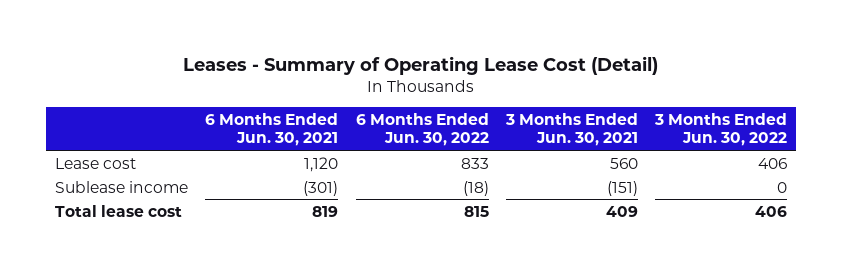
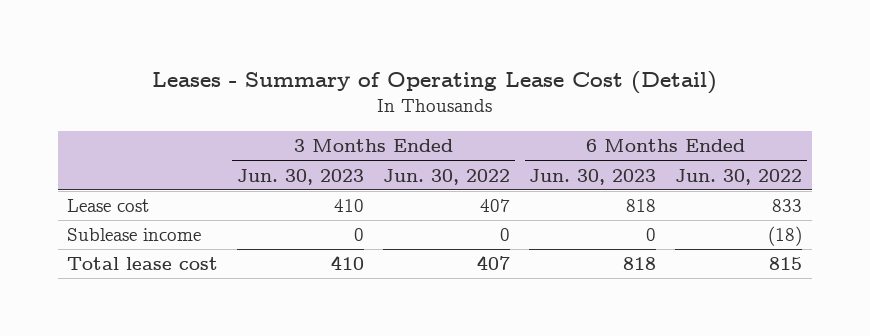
[205,113,339,147] 6 Months Ended Jun. 30, 2021 -> none
[505,113,639,147] 3 Months Ended Jun. 30, 2021 -> none
none -> [237,168,365,185] Jun. 30, 2023
none -> [529,168,657,185] Jun. 30, 2023
[758,157,788,169] 406 -> [480,199,511,213] 407
[755,205,788,217] 406 -> [477,255,511,271] 407

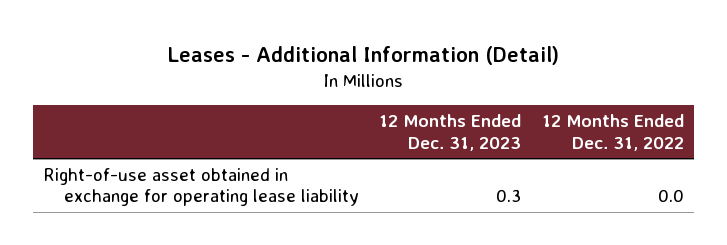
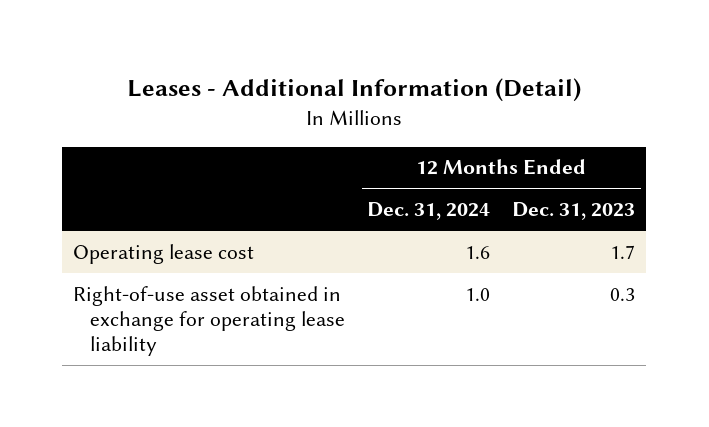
[541,114,684,151] 12 Months Ended Dec. 31, 2022 -> none
none -> [367,202,491,221] Dec. 31, 2024
none -> [73,243,255,264] Operating lease cost

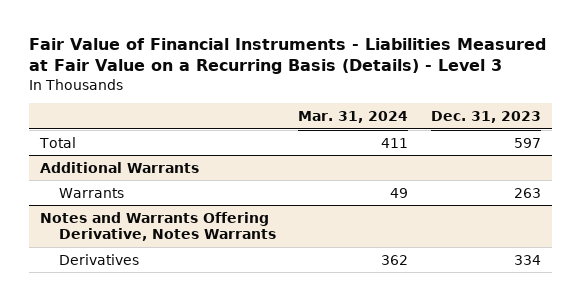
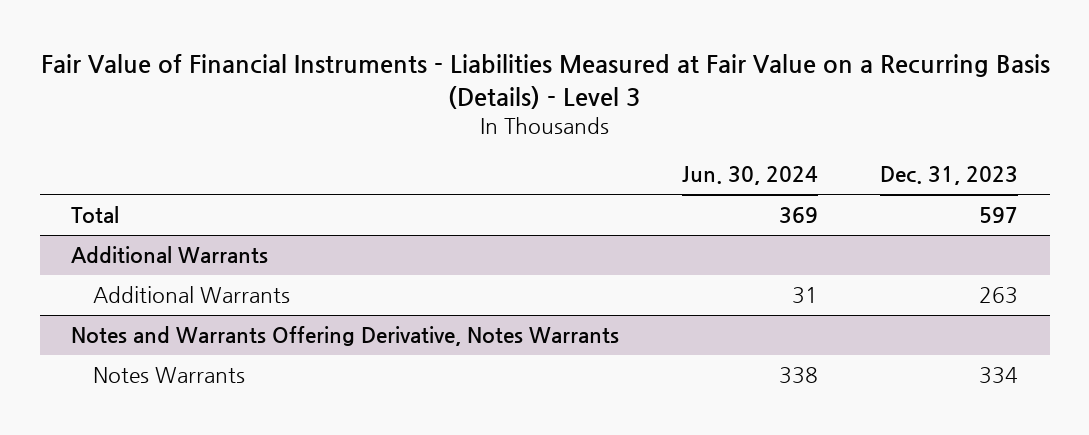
[298,110,409,123] Mar. 31, 2024 -> none
none -> [681,166,818,186] Jun. 30, 2024
[59,187,125,198] Warrants -> [92,286,290,304] Additional Warrants
[59,253,140,265] Derivatives -> [92,367,245,384] Notes Warrants

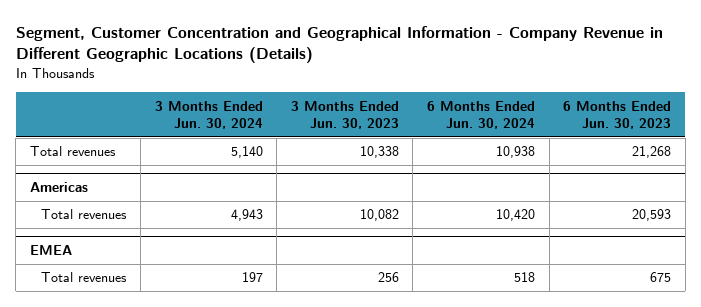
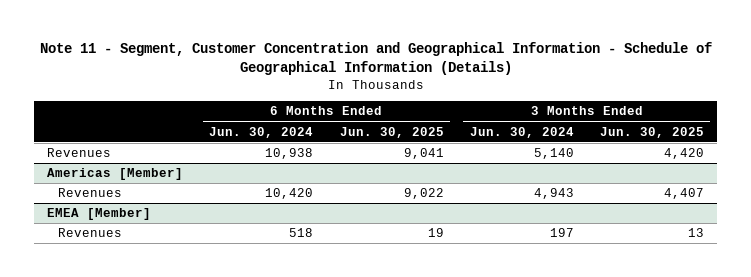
[15,25,663,64] Segment, Customer Concentration and Geographical Information - Company Revenue in Different Geographic Locations (Details) -> [39,42,712,76] Note 11 - Segment, Customer Concentration and Geographical Information - Schedule of Geographical Information (Details)
[290,100,399,130] 3 Months Ended Jun. 30, 2023 -> none
[563,100,672,130] 6 Months Ended Jun. 30, 2023 -> none
none -> [339,126,444,138] Jun. 30, 2025
none -> [599,126,704,138] Jun. 30, 2025
[29,146,116,157] Total revenues -> [47,148,112,158] Revenues
[29,182,88,193] Americas -> [47,168,184,181] Americas [Member]
[41,209,128,220] Total revenues -> [58,188,123,198] Revenues
[29,245,72,256] EMEA -> [47,208,152,221] EMEA [Member]
[41,272,128,283] Total revenues -> [58,228,123,238] Revenues

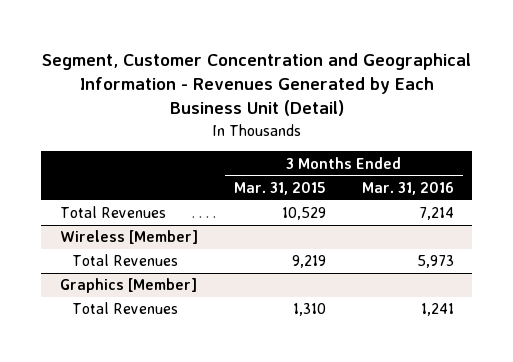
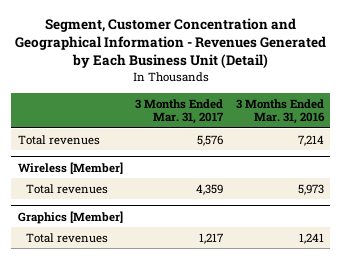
[233,182,326,196] Mar. 31, 2015 -> none
none -> [135,98,225,125] 3 Months Ended Mar. 31, 2017
[59,206,166,219] Total Revenues -> [17,134,100,145] Total revenues
[71,254,178,267] Total Revenues -> [26,183,109,194] Total revenues
[71,302,178,315] Total Revenues -> [26,232,109,243] Total revenues

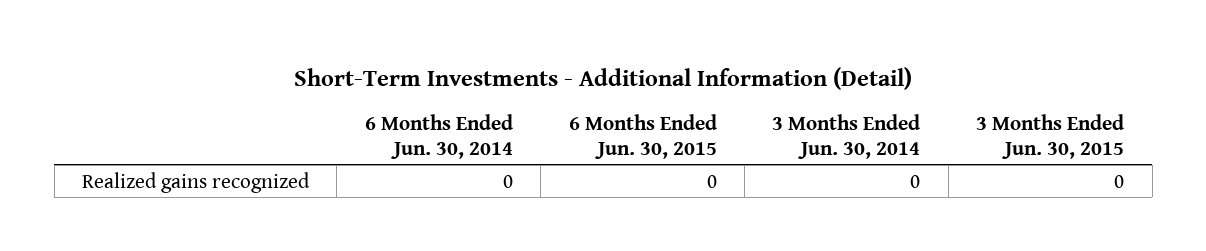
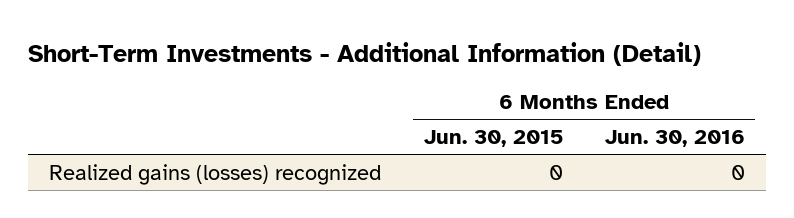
[364,113,513,159] 6 Months Ended Jun. 30, 2014 -> none
[772,113,921,159] 3 Months Ended Jun. 30, 2014 -> none
[976,113,1125,159] 3 Months Ended Jun. 30, 2015 -> none
none -> [604,130,745,148] Jun. 30, 2016
[81,171,310,193] Realized gains recognized -> [49,164,382,186] Realized gains (losses) recognized

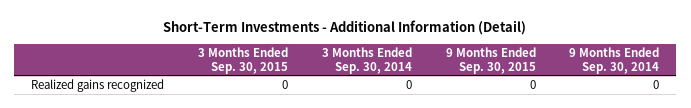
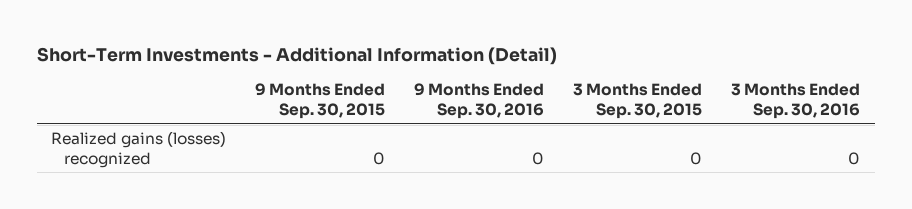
[321,46,412,74] 3 Months Ended Sep. 30, 2014 -> none
[569,46,660,74] 9 Months Ended Sep. 30, 2014 -> none
none -> [414,83,545,120] 9 Months Ended Sep. 30, 2016
none -> [731,83,861,120] 3 Months Ended Sep. 30, 2016
[31,79,165,93] Realized gains recognized -> [51,131,227,169] Realized gains (losses) recognized

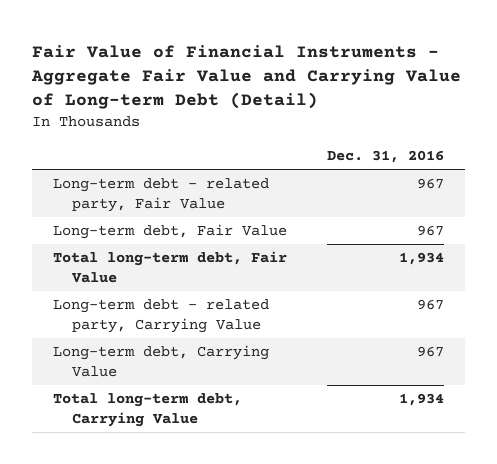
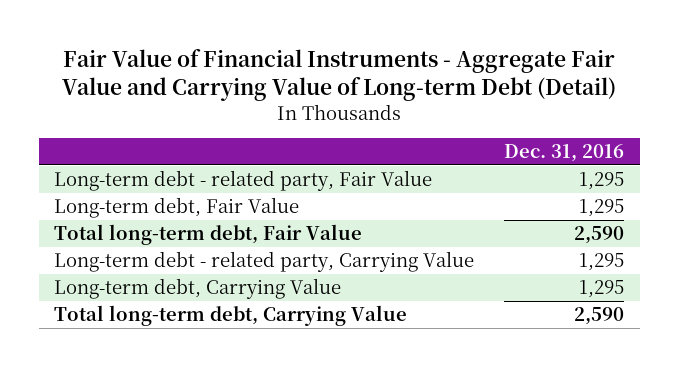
[417,178,445,190] 967 -> [579,171,625,190] 1,295
[417,225,445,237] 967 -> [579,198,625,217] 1,295
[399,252,445,266] 1,934 -> [574,225,625,244] 2,590
[417,299,445,311] 967 -> [579,252,625,271] 1,295
[417,346,445,358] 967 -> [579,279,625,298] 1,295
[399,393,445,407] 1,934 -> [574,306,625,325] 2,590

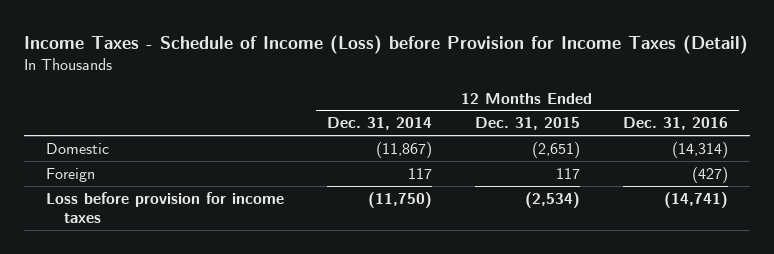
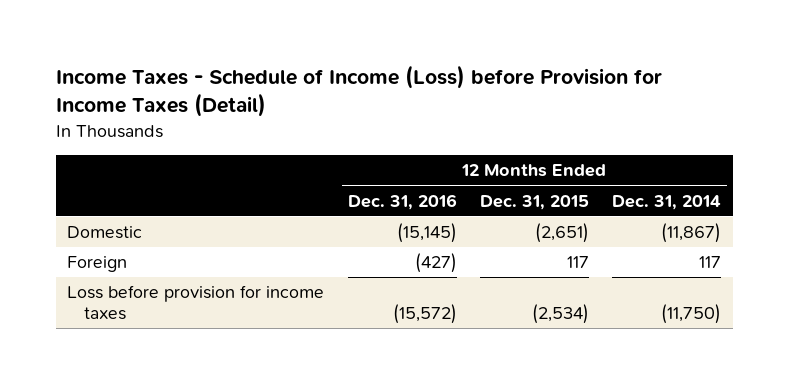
[672,141,729,158] (14,314) -> [396,223,457,244] (15,145)
[664,191,729,208] (14,741) -> [392,304,457,325] (15,572)

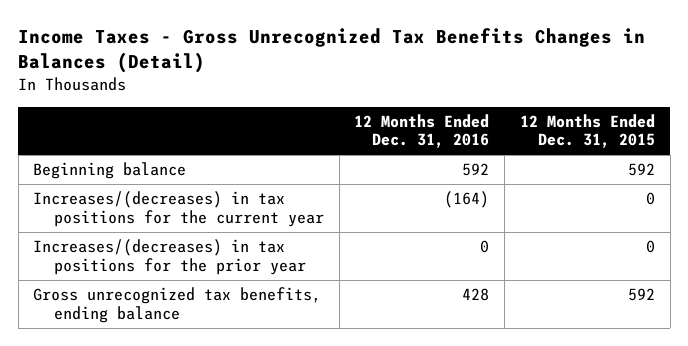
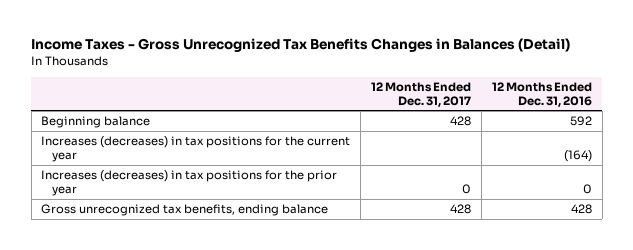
[519,113,655,149] 12 Months Ended Dec. 31, 2015 -> none
none -> [371,81,472,107] 12 Months Ended Dec. 31, 2017
[33,191,324,227] Increases/(decreases) in tax positions for the current year -> [41,136,351,163] Increases (decreases) in tax positions for the current year
[33,239,306,275] Increases/(decreases) in tax positions for the prior year -> [41,170,338,197] Increases (decreases) in tax positions for the prior year

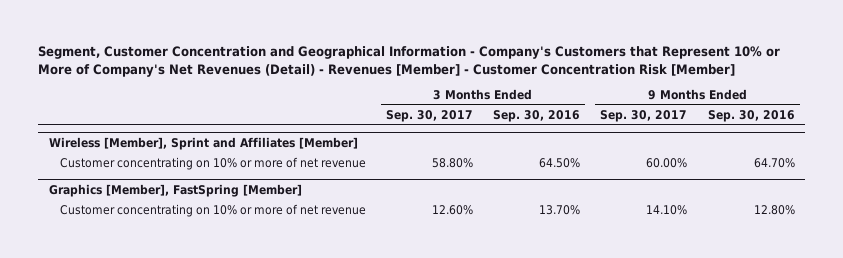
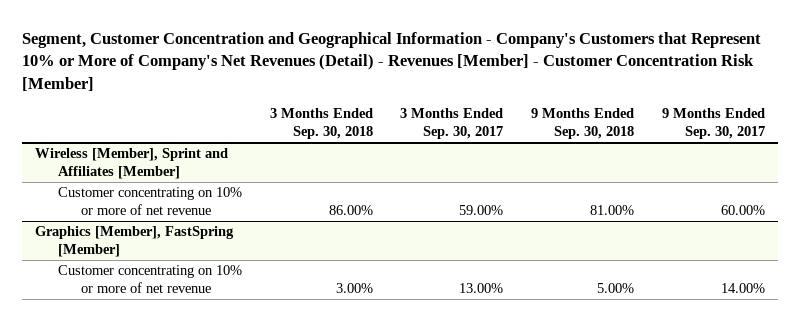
[493,109,581,122] Sep. 30, 2016 -> none
[707,109,795,122] Sep. 30, 2016 -> none
none -> [269,108,373,140] 3 Months Ended Sep. 30, 2018
none -> [531,108,635,140] 9 Months Ended Sep. 30, 2018
[432,158,474,169] 58.80% -> [459,205,504,216] 59.00%
[432,205,474,216] 12.60% -> [459,283,504,294] 13.00%
[646,205,688,216] 14.10% -> [720,283,765,294] 14.00%

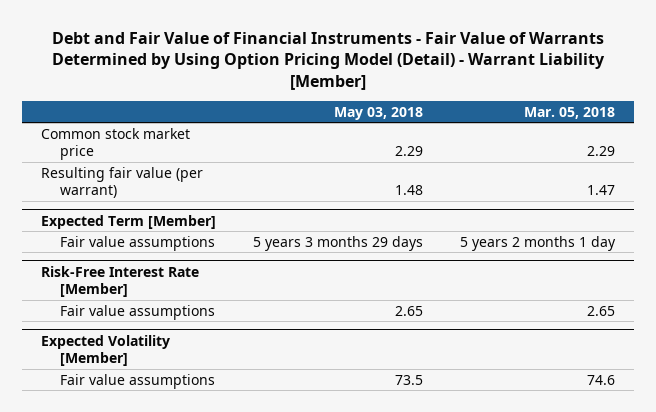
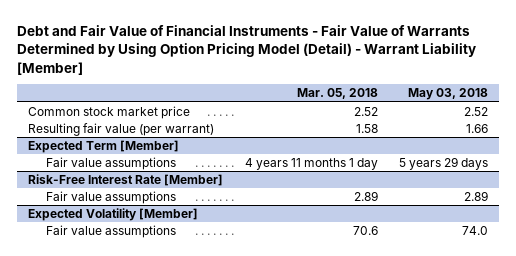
[394,146,423,157] 2.29 -> [464,107,489,117] 2.52
[586,146,615,157] 2.29 -> [353,107,378,117] 2.52
[394,185,423,196] 1.48 -> [466,124,489,134] 1.66
[586,185,615,196] 1.47 -> [355,124,378,134] 1.58
[252,235,423,251] 5 years 3 months 29 days -> [399,157,489,171] 5 years 29 days
[459,235,616,251] 5 years 2 months 1 day -> [244,158,378,171] 4 years 11 months 1 day
[394,305,423,316] 2.65 -> [464,191,489,202] 2.89
[586,305,615,316] 2.65 -> [353,191,378,202] 2.89
[394,374,423,385] 73.5 -> [462,226,489,236] 74.0
[586,374,615,385] 74.6 -> [352,226,378,236] 70.6

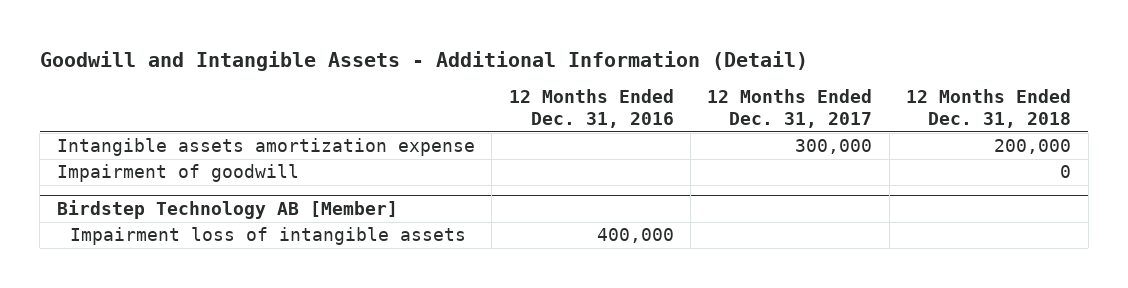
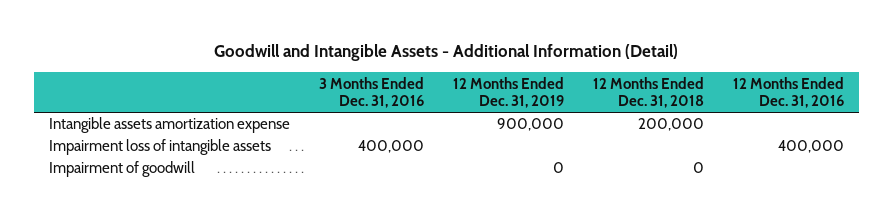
[707,89,873,128] 12 Months Ended Dec. 31, 2017 -> none
none -> [318,76,424,109] 3 Months Ended Dec. 31, 2016
none -> [452,76,564,109] 12 Months Ended Dec. 31, 2019
[56,200,398,220] Birdstep Technology AB [Member] -> none
[56,164,299,183] Impairment of goodwill -> [48,161,195,178] Impairment of goodwill

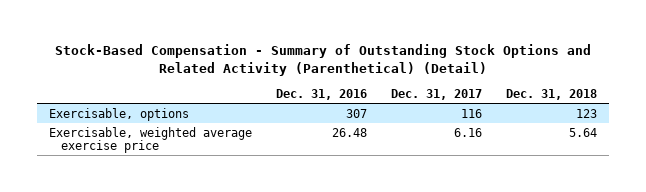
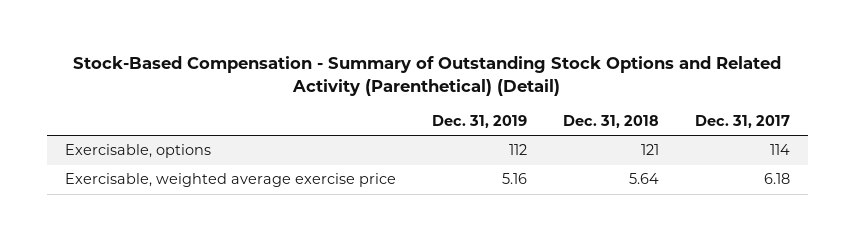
[276,88,368,100] Dec. 31, 2016 -> none
none -> [431,114,527,128] Dec. 31, 2019
[460,108,482,118] 116 -> [769,144,790,156] 114
[575,108,597,118] 123 -> [640,144,659,156] 121
[453,127,482,137] 6.16 -> [763,173,790,185] 6.18

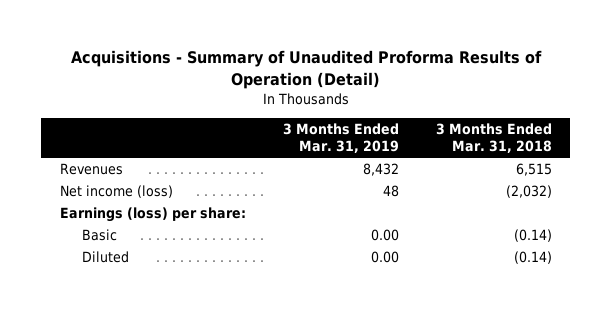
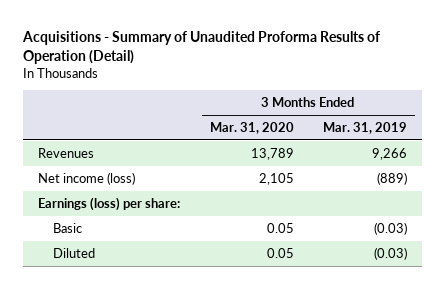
[435,123,552,154] 3 Months Ended Mar. 31, 2018 -> none
none -> [209,121,294,134] Mar. 31, 2020
[362,163,399,177] 8,432 -> [372,147,408,160] 9,266
[382,185,399,198] 48 -> [377,171,408,185] (889)
[370,229,399,242] 0.00 -> [374,221,408,235] (0.03)
[370,251,399,264] 0.00 -> [374,246,408,260] (0.03)

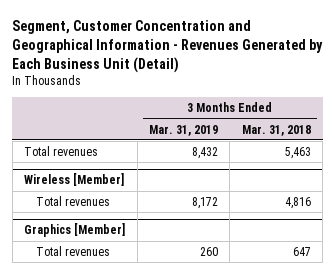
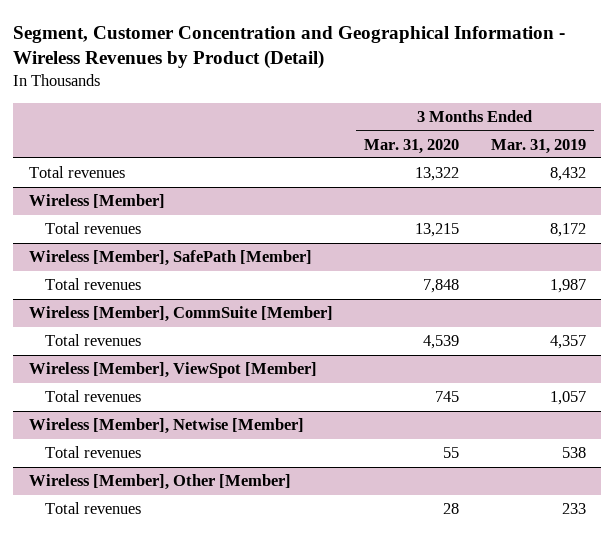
[12,20,324,73] Segment, Customer Concentration and Geographical Information - Revenues Generated by Each Business Unit (Detail) -> [13,25,566,70] Segment, Customer Concentration and Geographical Information - Wireless Revenues by Product (Detail)
[241,124,311,136] Mar. 31, 2018 -> none
none -> [364,138,460,154] Mar. 31, 2020
[24,223,126,238] Graphics [Member] -> none
none -> [28,250,312,267] Wireless [Member], SafePath [Member]
[200,246,219,256] 260 -> [549,279,586,294] 1,987
none -> [28,306,333,323] Wireless [Member], CommSuite [Member]
none -> [45,334,142,347] Total revenues
none -> [28,362,317,379] Wireless [Member], ViewSpot [Member]
none -> [45,390,142,403] Total revenues
none -> [28,418,304,435] Wireless [Member], Netwise [Member]
none -> [45,446,142,459] Total revenues
none -> [28,474,291,491] Wireless [Member], Other [Member]
none -> [45,502,142,515] Total revenues

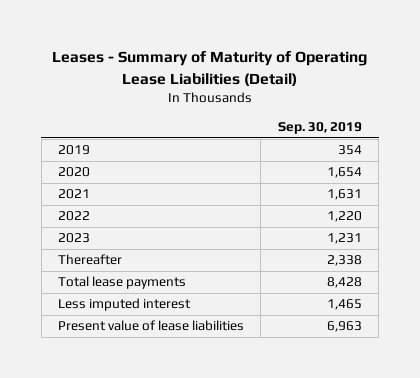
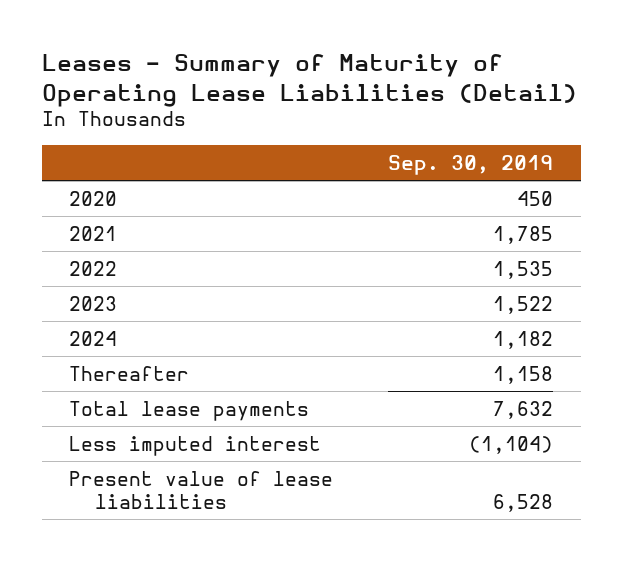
[58,145,91,156] 2019 -> none
[326,167,362,179] 1,654 -> [517,190,554,206] 450
[326,189,362,201] 1,631 -> [493,225,554,244] 1,785
[326,211,362,223] 1,220 -> [493,260,554,279] 1,535
[326,233,362,245] 1,231 -> [493,295,554,314] 1,522
none -> [69,330,118,346] 2024
[326,255,362,267] 2,338 -> [493,365,554,384] 1,158
[326,277,362,289] 8,428 -> [493,400,554,419] 7,632
[326,299,362,311] 1,465 -> [469,435,554,454] (1,104)
[326,321,362,333] 6,963 -> [493,494,554,513] 6,528

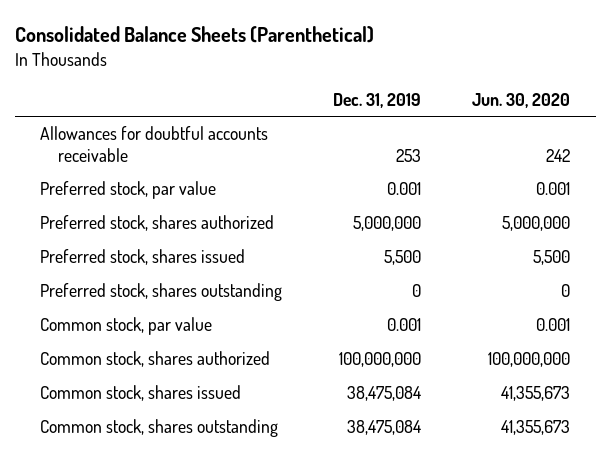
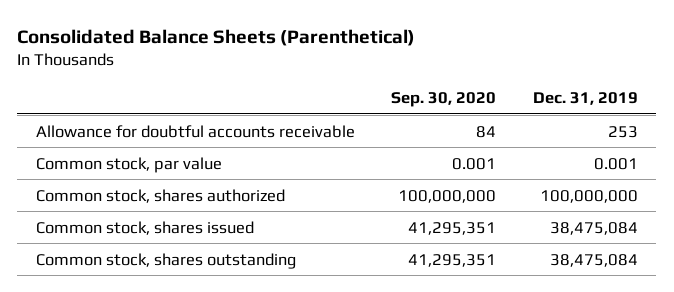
[472,92,571,108] Jun. 30, 2020 -> none
none -> [391,91,497,107] Sep. 30, 2020
[40,181,217,200] Preferred stock, par value -> none
[40,215,275,232] Preferred stock, shares authorized -> none
[40,249,246,266] Preferred stock, shares issued -> none
[40,283,283,302] Preferred stock, shares outstanding -> none
[40,126,269,162] Allowances for doubtful accounts receivable -> [35,124,355,138] Allowance for doubtful accounts receivable

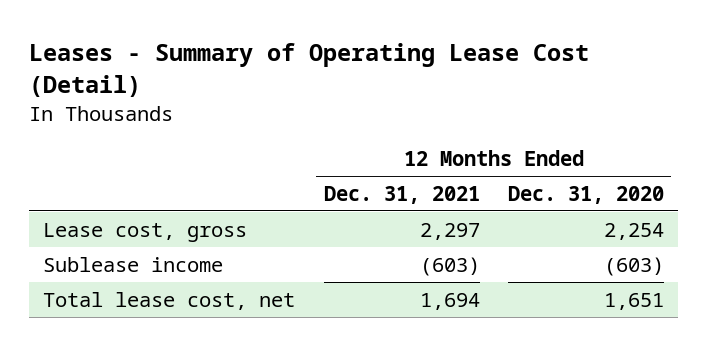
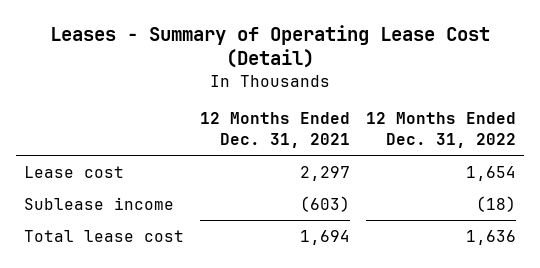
[507,185,664,204] Dec. 31, 2020 -> none
none -> [366,112,517,149] 12 Months Ended Dec. 31, 2022
[43,222,248,242] Lease cost, gross -> [24,165,125,178] Lease cost
[43,291,296,310] Total lease cost, net -> [24,229,185,242] Total lease cost

